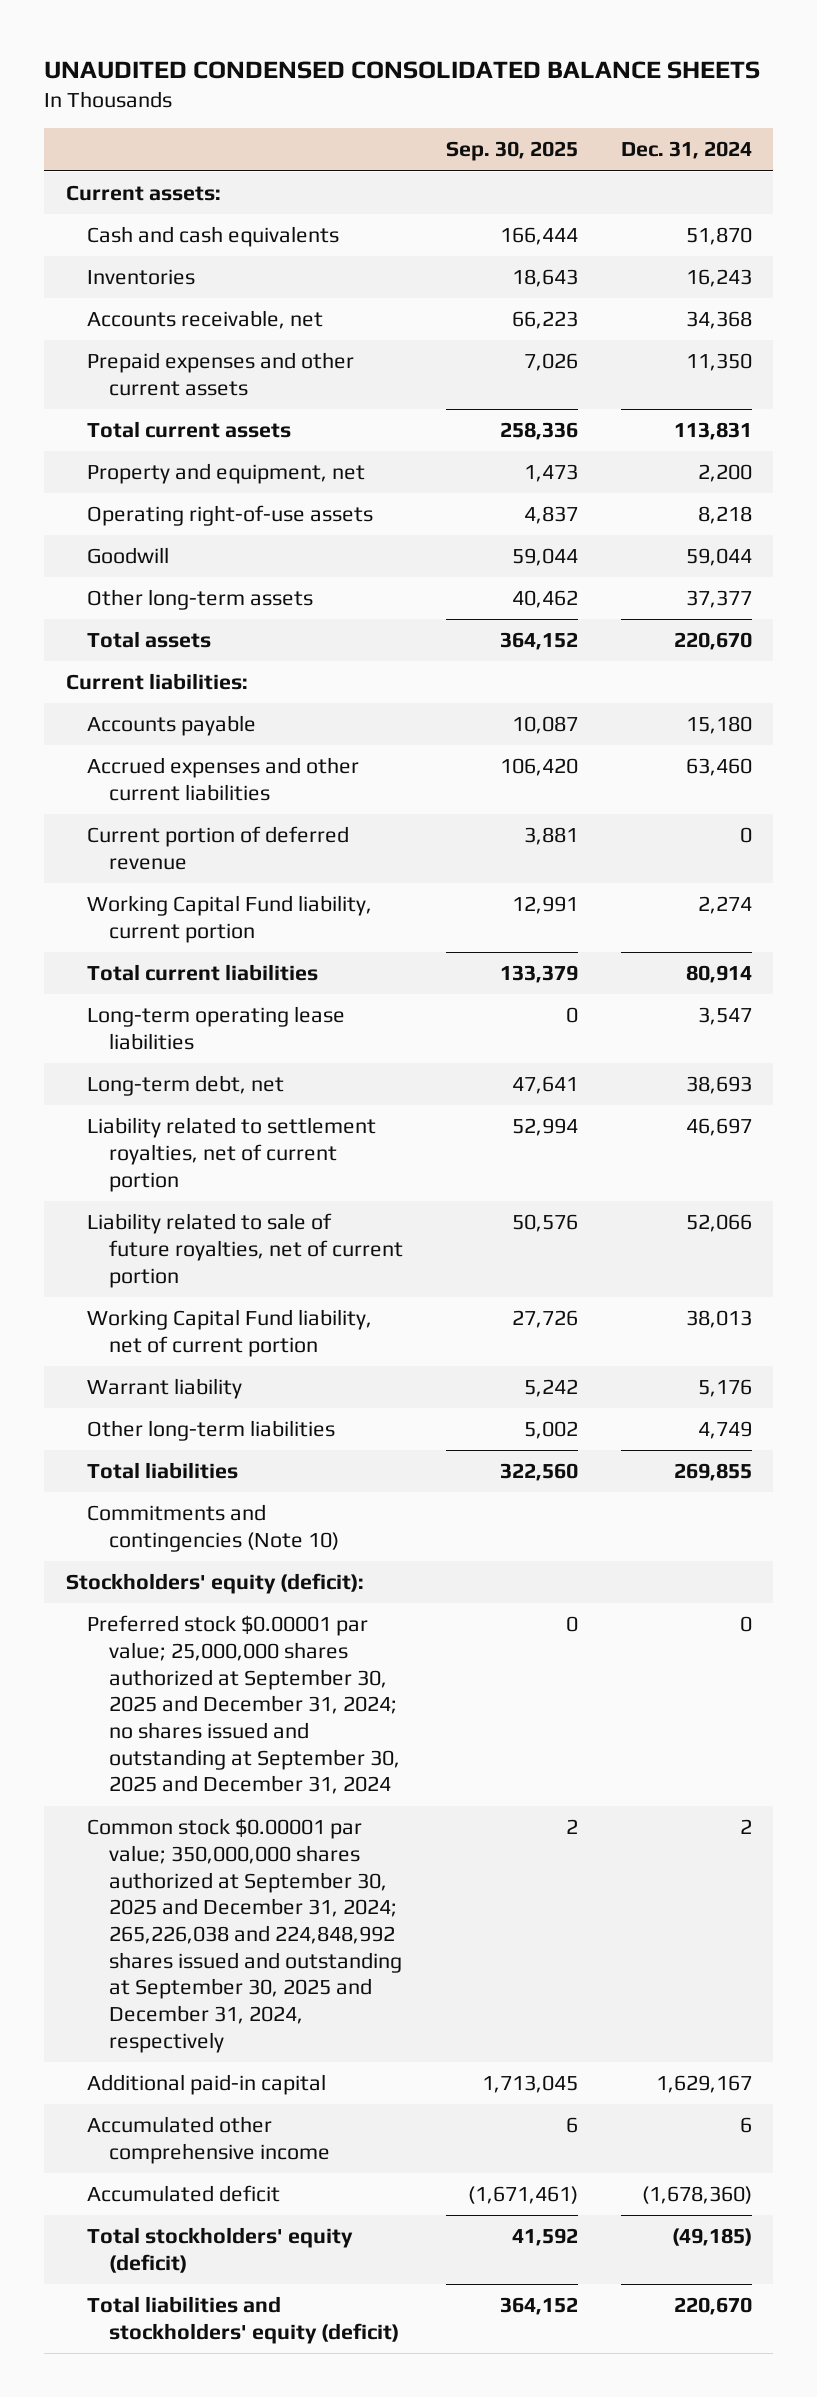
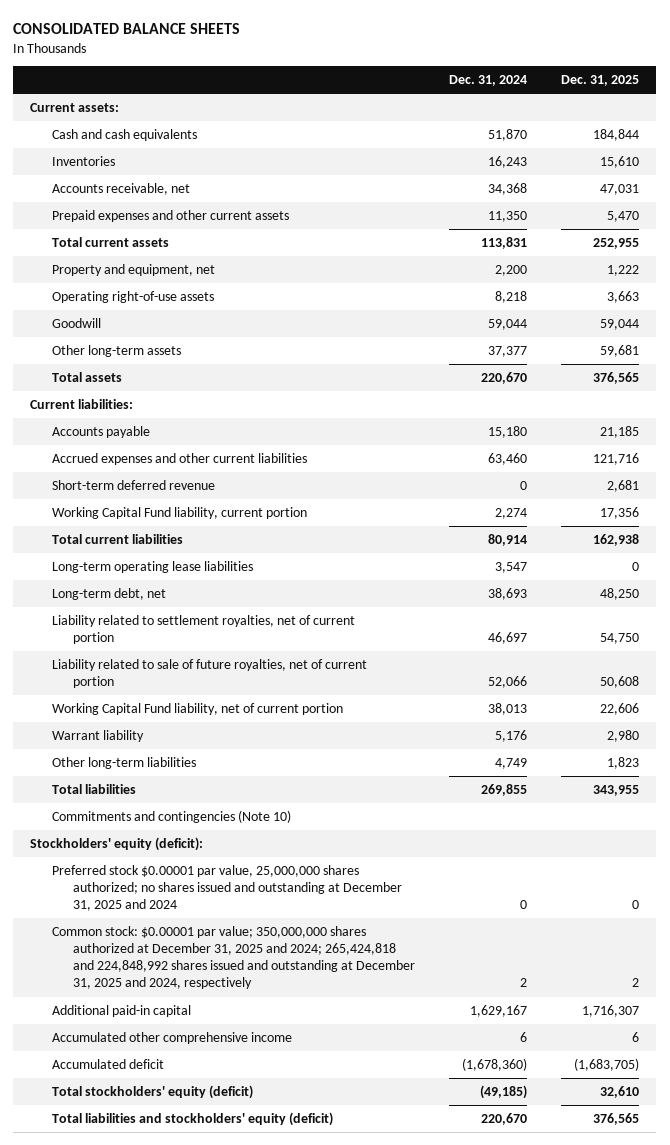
[44,60,761,79] UNAUDITED CONDENSED CONSOLIDATED BALANCE SHEETS -> [13,23,241,35] CONSOLIDATED BALANCE SHEETS
[445,141,578,162] Sep. 30, 2025 -> none
none -> [561,74,640,86] Dec. 31, 2025
[87,826,350,870] Current portion of deferred revenue -> [51,479,215,490] Short-term deferred revenue
[87,1615,400,1795] Preferred stock $0.00001 par value; 25,000,000 shares authorized at September 30, 2025 and December 31, 2024; no shares issued and outstanding at September 30, 2025 and December 31, 2024 -> [51,864,403,912] Preferred stock $0.00001 par value, 25,000,000 shares authorized; no shares issued and outstanding at December 31, 2025 and 2024
[87,1818,402,2053] Common stock $0.00001 par value; 350,000,000 shares authorized at September 30, 2025 and December 31, 2024; 265,226,038 and 224,848,992 shares issued and outstanding at September 30, 2025 and December 31, 2024, respectively -> [51,925,416,990] Common stock: $0.00001 par value; 350,000,000 shares authorized at December 31, 2025 and 2024; 265,424,818 and 224,848,992 shares issued and outstanding at December 31, 2025 and 2024, respectively

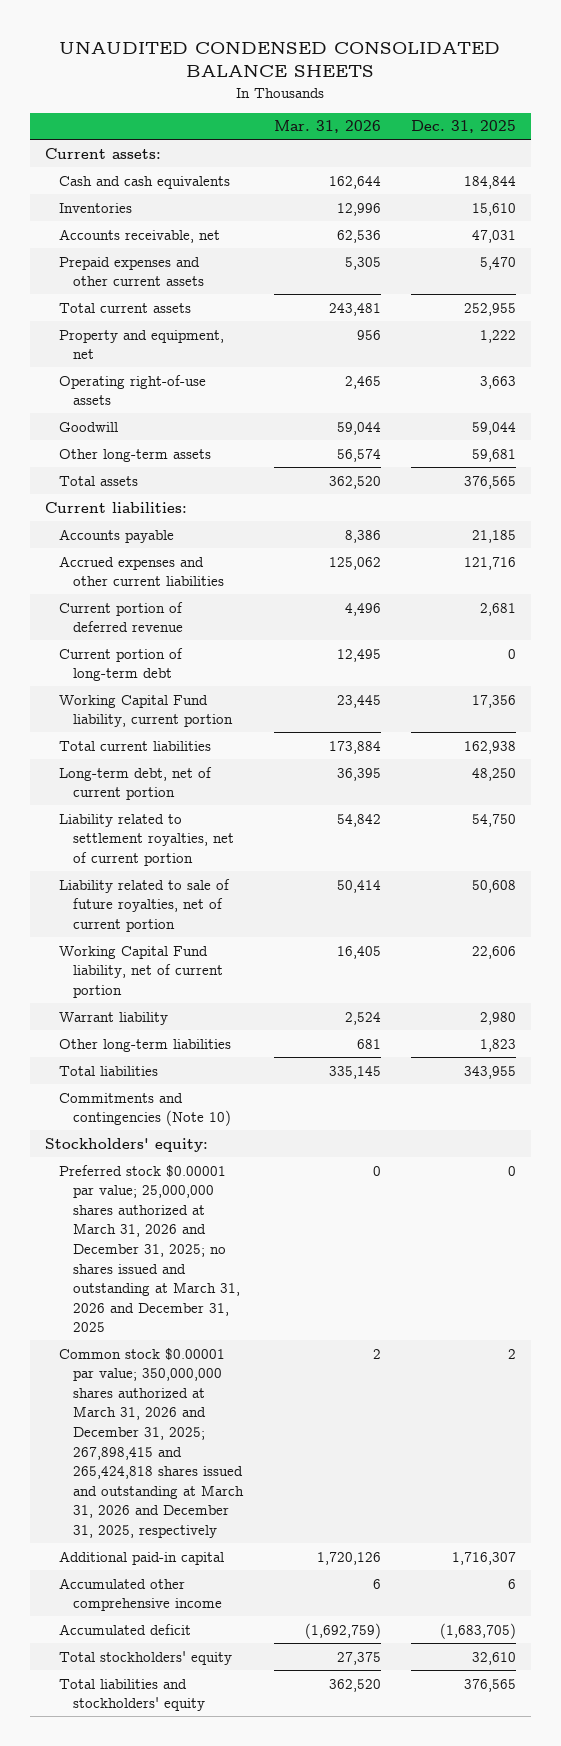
[13,23,241,35] CONSOLIDATED BALANCE SHEETS -> [59,40,501,78] UNAUDITED CONDENSED CONSOLIDATED BALANCE SHEETS
[449,74,528,86] Dec. 31, 2024 -> none
none -> [273,120,381,134] Mar. 31, 2026
[51,479,215,490] Short-term deferred revenue -> [59,601,184,633] Current portion of deferred revenue
none -> [59,647,184,682] Current portion of long-term debt
[51,560,253,573] Long-term operating lease liabilities -> none
[51,587,166,600] Long-term debt, net -> [59,766,213,801] Long-term debt, net of current portion
[30,836,204,851] Stockholders' equity (deficit): -> [45,1137,209,1152] Stockholders' equity:
[51,864,403,912] Preferred stock $0.00001 par value, 25,000,000 shares authorized; no shares issued and outstanding at December 31, 2025 and 2024 -> [59,1164,241,1333] Preferred stock $0.00001 par value; 25,000,000 shares authorized at March 31, 2026 and December 31, 2025; no shares issued and outstanding at March 31, 2026 and December 31, 2025
[51,925,416,990] Common stock: $0.00001 par value; 350,000,000 shares authorized at December 31, 2025 and 2024; 265,424,818 and 224,848,992 shares issued and outstanding at December 31, 2025 and 2024, respectively -> [59,1347,245,1538] Common stock $0.00001 par value; 350,000,000 shares authorized at March 31, 2026 and December 31, 2025; 267,898,415 and 265,424,818 shares issued and outstanding at March 31, 2026 and December 31, 2025, respectively
[51,1084,253,1099] Total stockholders' equity (deficit) -> [59,1650,233,1665] Total stockholders' equity
[51,1111,333,1126] Total liabilities and stockholders' equity (deficit) -> [59,1678,206,1712] Total liabilities and stockholders' equity

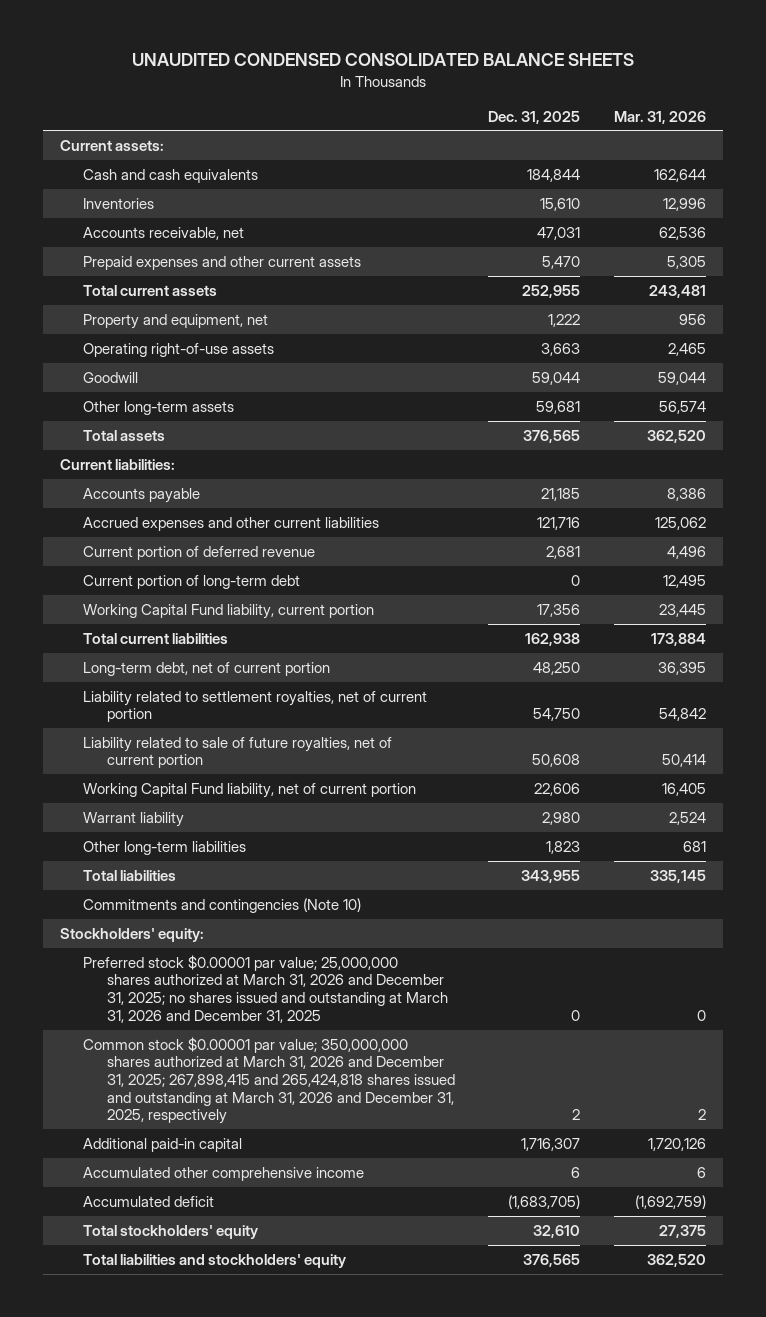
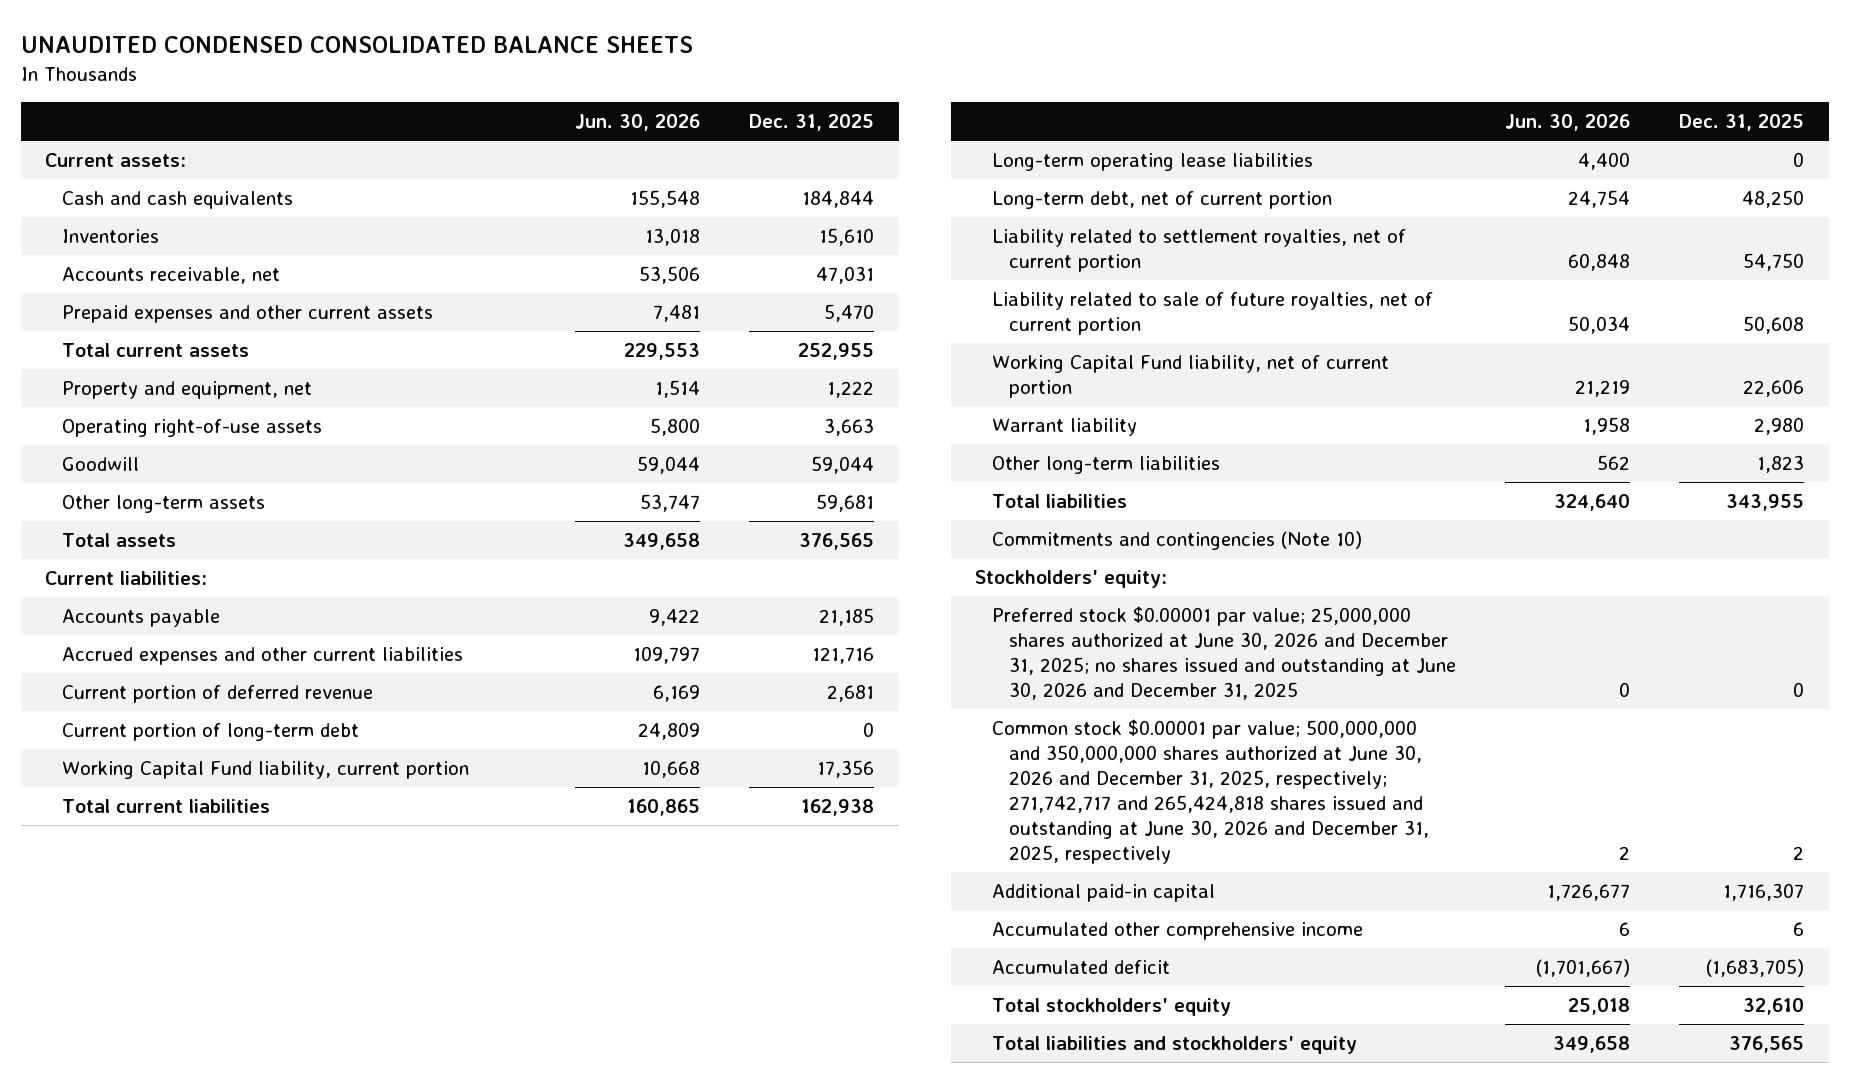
[614,110,707,124] Mar. 31, 2026 -> none
none -> [575,114,701,132] Jun. 30, 2026
none -> [992,153,1314,172] Long-term operating lease liabilities
[83,954,448,1023] Preferred stock $0.00001 par value; 25,000,000 shares authorized at March 31, 2026 and December 31, 2025; no shares issued and outstanding at March 31, 2026 and December 31, 2025 -> [992,606,1456,700] Preferred stock $0.00001 par value; 25,000,000 shares authorized at June 30, 2026 and December 31, 2025; no shares issued and outstanding at June 30, 2026 and December 31, 2025
[83,1036,455,1125] Common stock $0.00001 par value; 350,000,000 shares authorized at March 31, 2026 and December 31, 2025; 267,898,415 and 265,424,818 shares issued and outstanding at March 31, 2026 and December 31, 2025, respectively -> [992,719,1429,864] Common stock $0.00001 par value; 500,000,000 and 350,000,000 shares authorized at June 30, 2026 and December 31, 2025, respectively; 271,742,717 and 265,424,818 shares issued and outstanding at June 30, 2026 and December 31, 2025, respectively

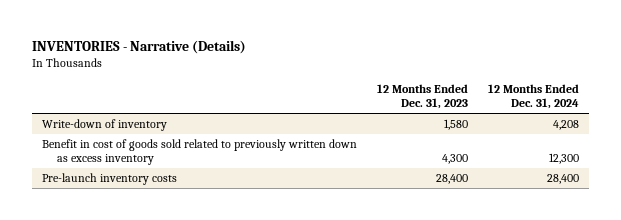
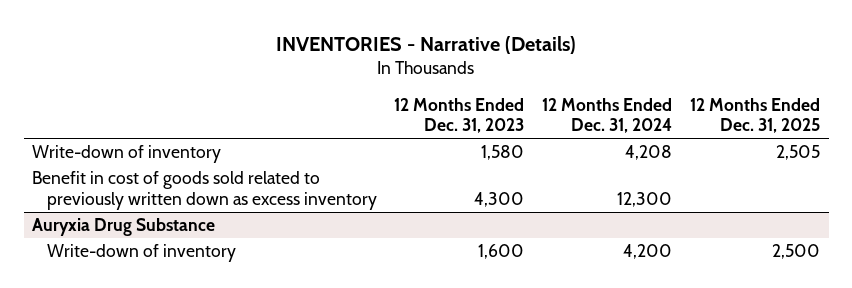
none -> [689,97,820,134] 12 Months Ended Dec. 31, 2025
[41,172,177,185] Pre-launch inventory costs -> none
none -> [32,218,216,237] Auryxia Drug Substance
none -> [46,244,236,263] Write-down of inventory

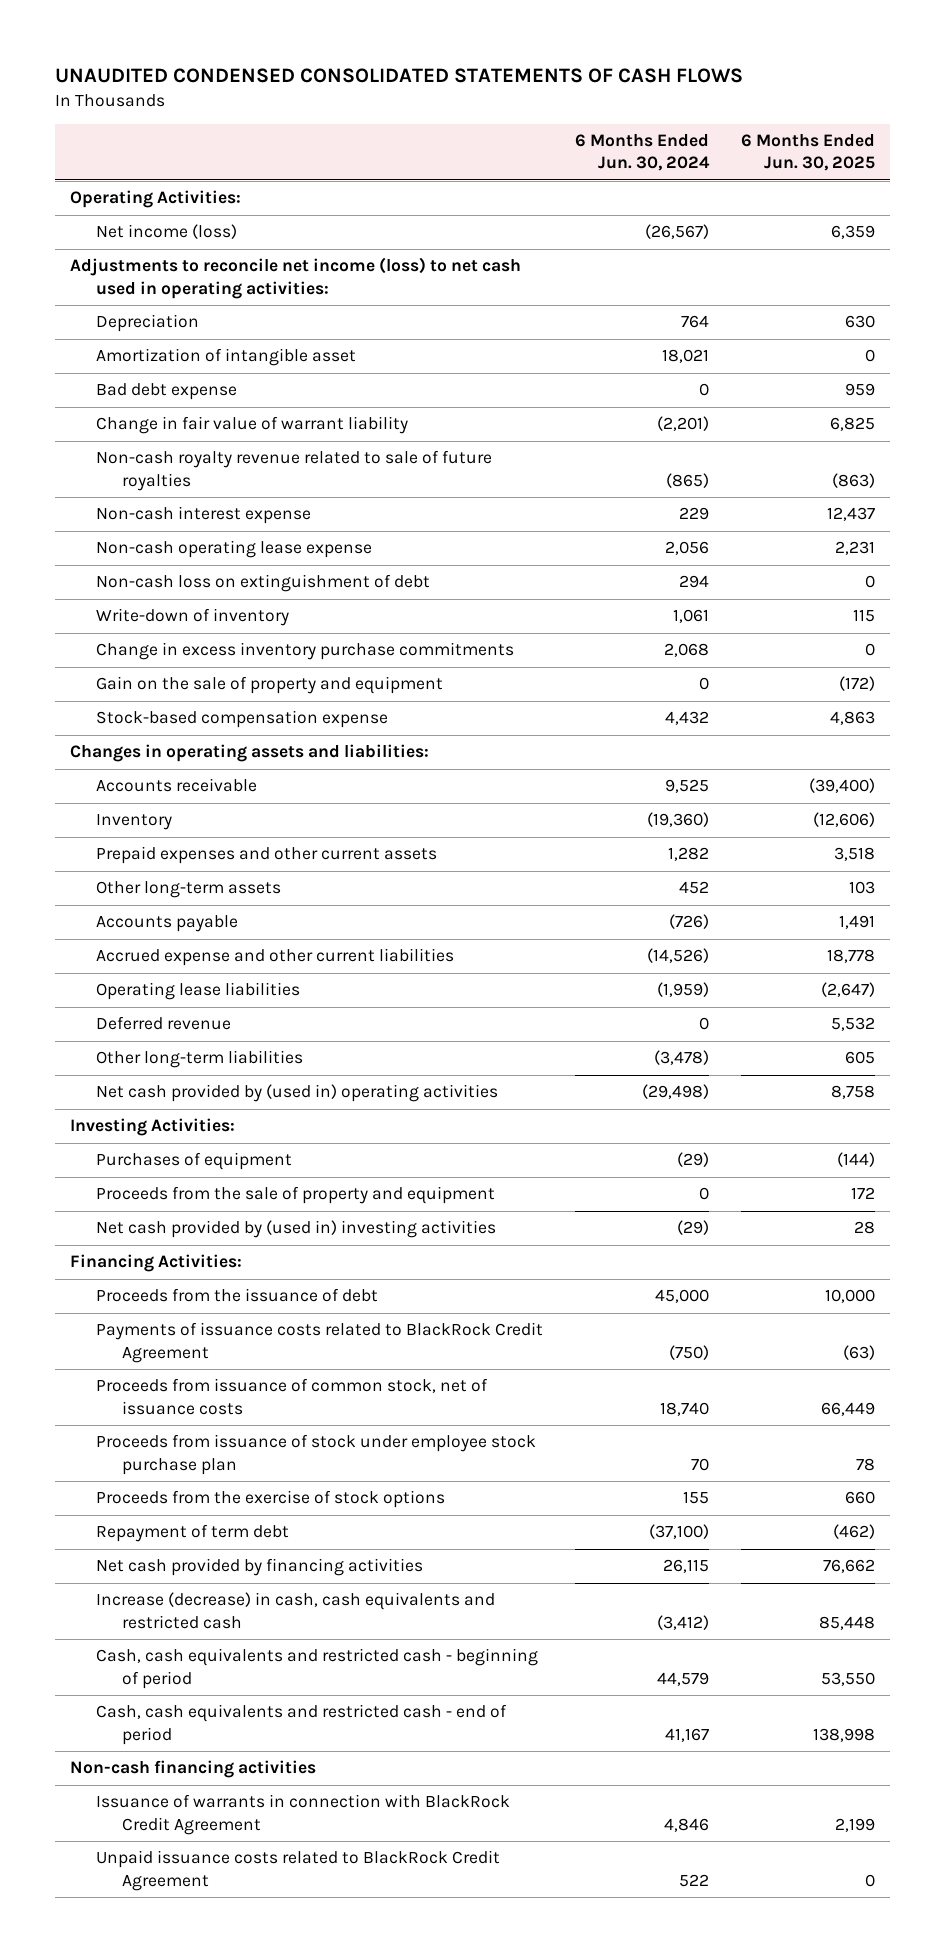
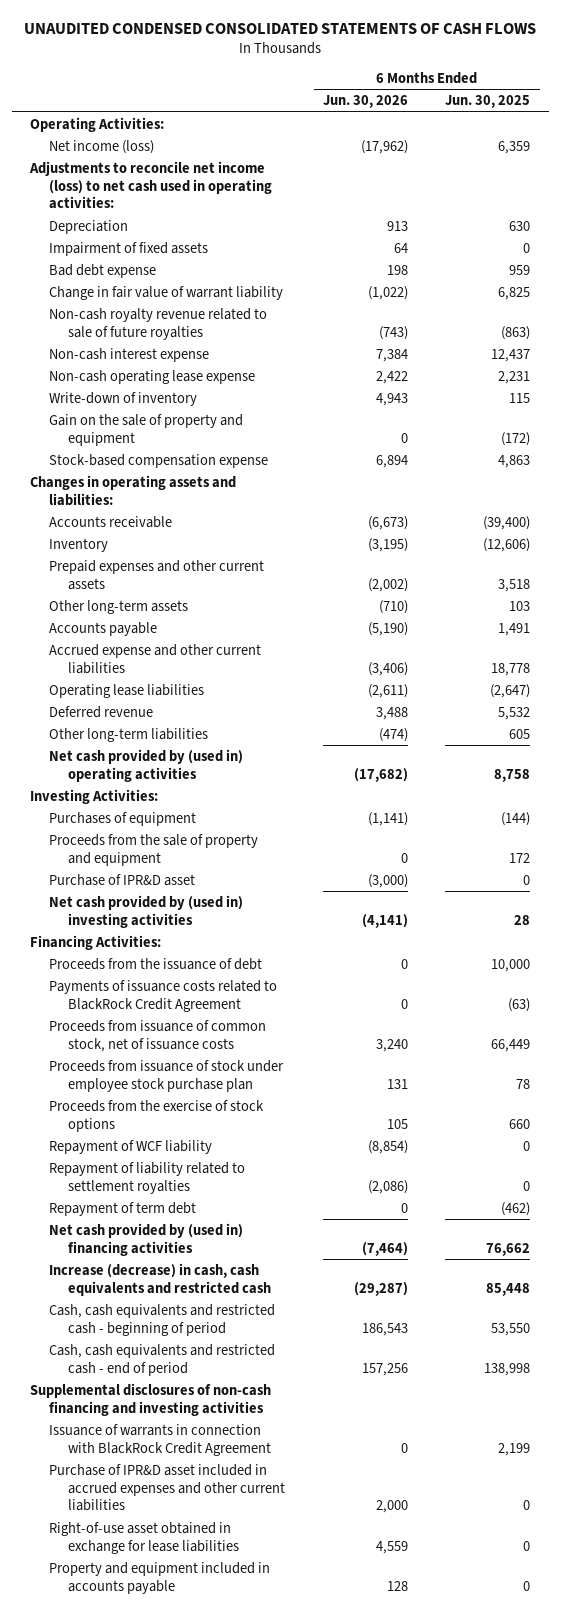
[574,134,710,172] 6 Months Ended Jun. 30, 2024 -> none
none -> [322,95,408,109] Jun. 30, 2026
[95,348,356,367] Amortization of intangible asset -> none
none -> [49,241,209,256] Impairment of fixed assets
[95,574,430,593] Non-cash loss on extinguishment of debt -> none
[95,642,514,661] Change in excess inventory purchase commitments -> none
none -> [49,873,196,886] Purchase of IPR&D asset
none -> [49,1139,213,1154] Repayment of WCF liability
none -> [49,1161,246,1194] Repayment of liability related to settlement royalties
[95,1558,423,1577] Net cash provided by financing activities -> [49,1222,244,1256] Net cash provided by (used in) financing activities
[70,1760,317,1779] Non-cash financing activities -> [30,1382,272,1416] Supplemental disclosures of non-cash financing and investing activities
[95,1850,500,1891] Unpaid issuance costs related to BlackRock Credit Agreement -> none
none -> [49,1463,286,1512] Purchase of IPR&D asset included in accrued expenses and other current liabilities
none -> [49,1521,240,1554] Right-of-use asset obtained in exchange for lease liabilities
none -> [49,1561,271,1594] Property and equipment included in accounts payable

